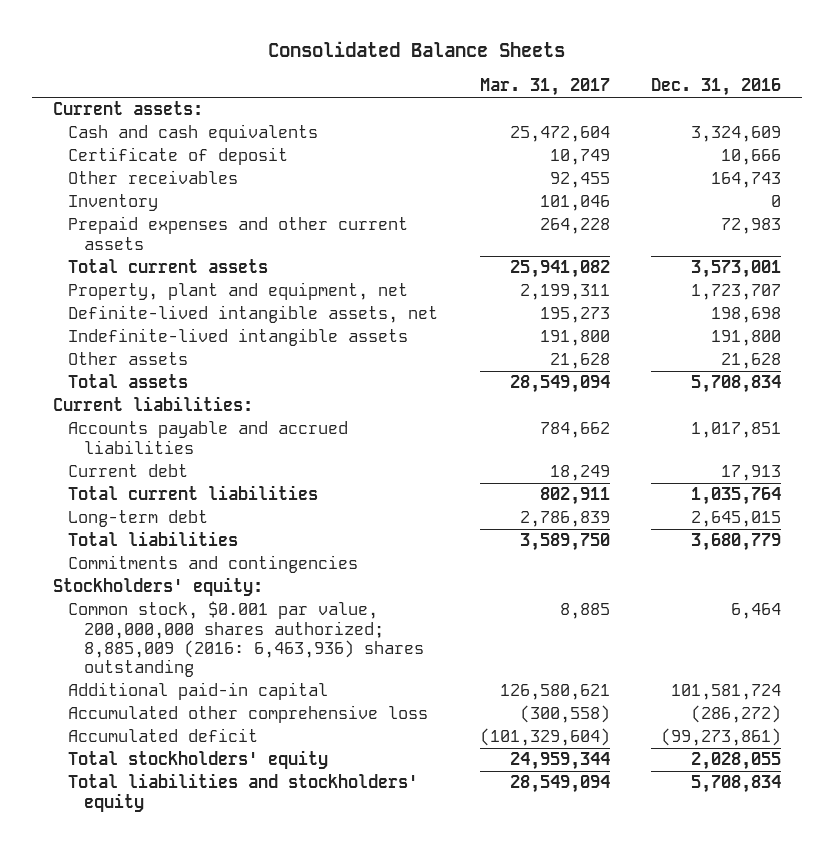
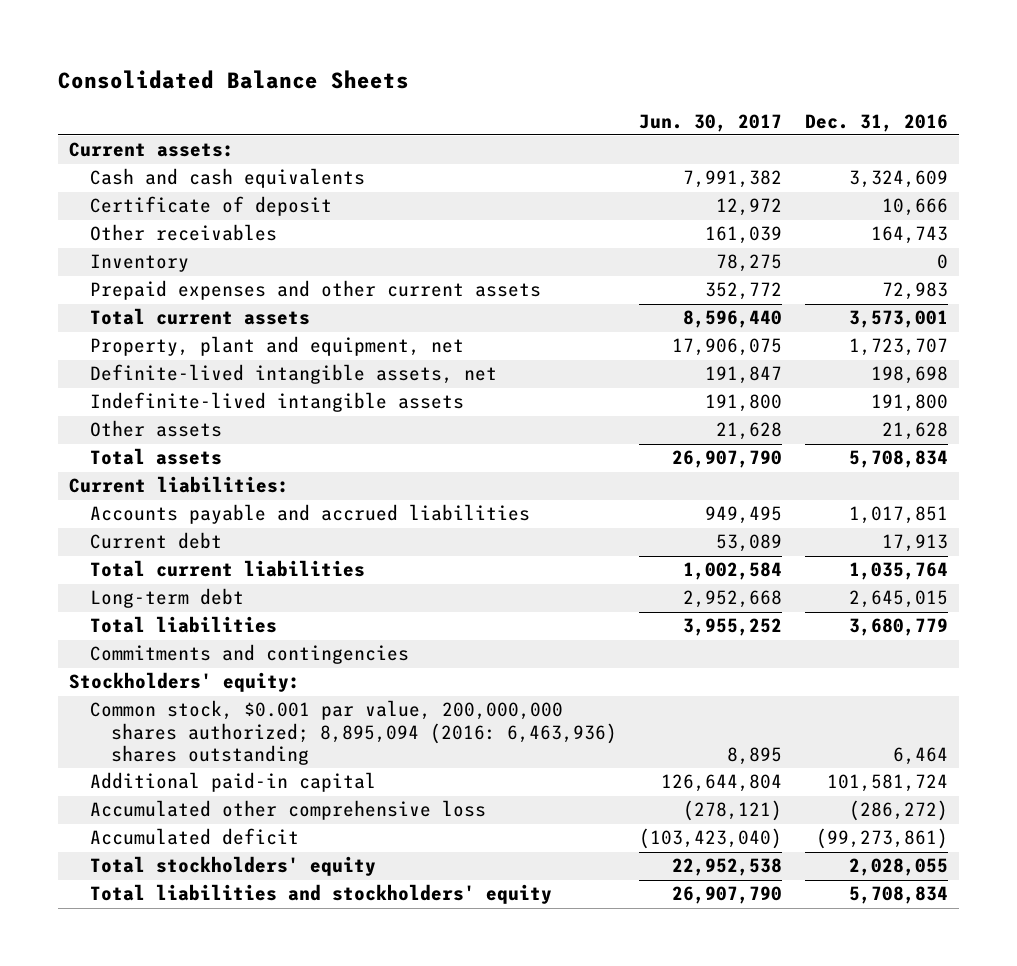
[479,78,610,97] Mar. 31, 2017 -> none
none -> [639,113,783,132] Jun. 30, 2017
[68,601,424,677] Common stock, $0.001 par value, 200,000,000 shares authorized; 8,885,009 (2016: 6,463,936) shares outstanding -> [90,700,618,765] Common stock, $0.001 par value, 200,000,000 shares authorized; 8,895,094 (2016: 6,463,936) shares outstanding

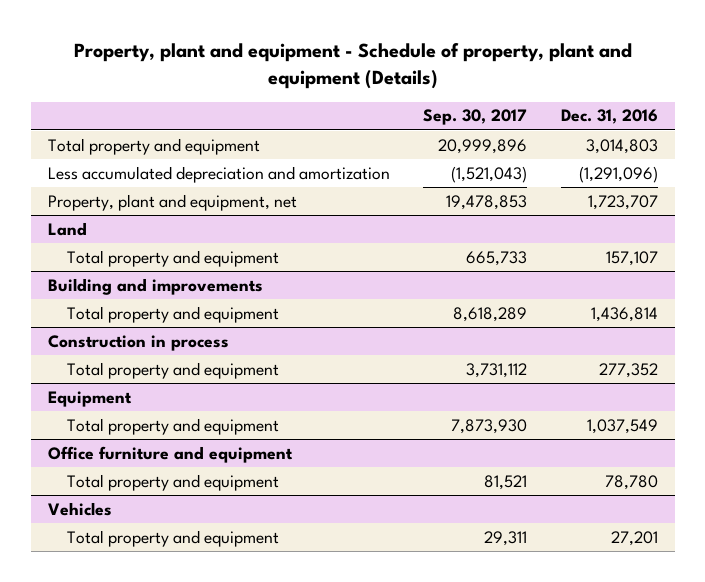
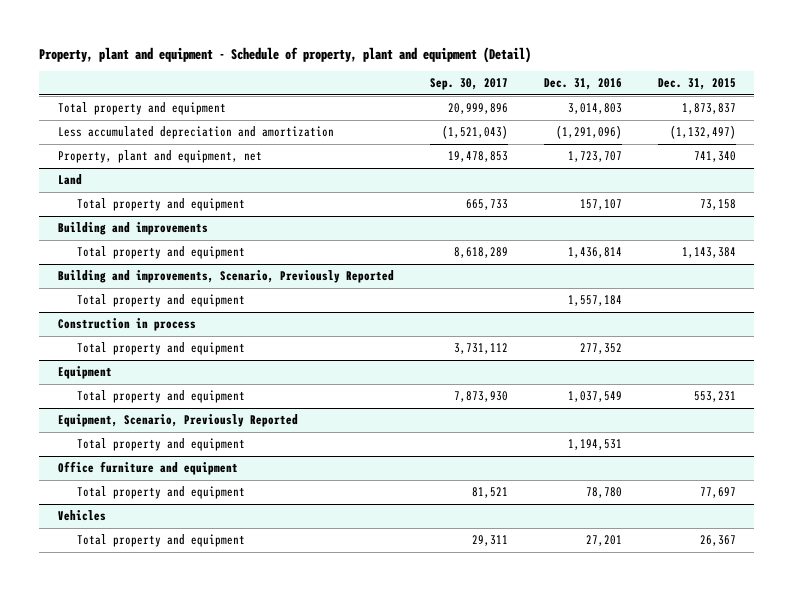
[73,43,632,90] Property, plant and equipment - Schedule of property, plant and equipment (Details) -> [39,46,532,63] Property, plant and equipment - Schedule of property, plant and equipment (Detail)
none -> [657,78,736,91] Dec. 31, 2015
none -> [57,270,394,284] Building and improvements, Scenario, Previously Reported
none -> [77,294,246,308] Total property and equipment
none -> [57,414,298,428] Equipment, Scenario, Previously Reported
none -> [77,438,246,452] Total property and equipment

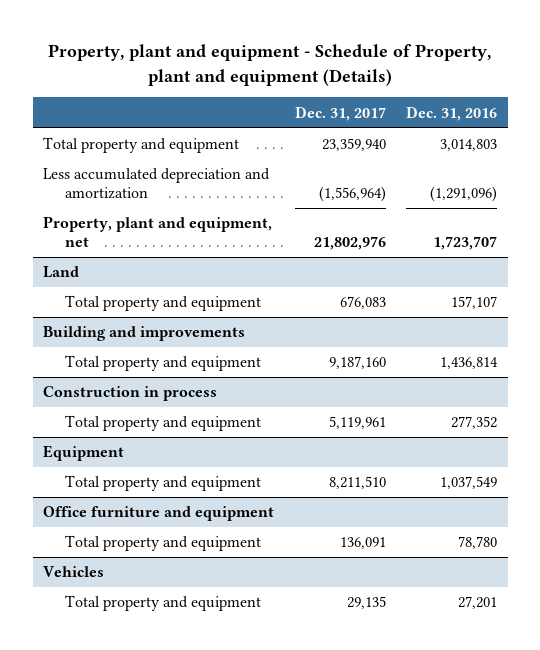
[39,46,532,63] Property, plant and equipment - Schedule of property, plant and equipment (Detail) -> [48,44,492,86] Property, plant and equipment - Schedule of Property, plant and equipment (Details)
[429,78,508,91] Sep. 30, 2017 -> none
[657,78,736,91] Dec. 31, 2015 -> none
none -> [294,105,386,121] Dec. 31, 2017
[57,270,394,284] Building and improvements, Scenario, Previously Reported -> none
[77,294,246,308] Total property and equipment -> none
[57,414,298,428] Equipment, Scenario, Previously Reported -> none
[77,438,246,452] Total property and equipment -> none

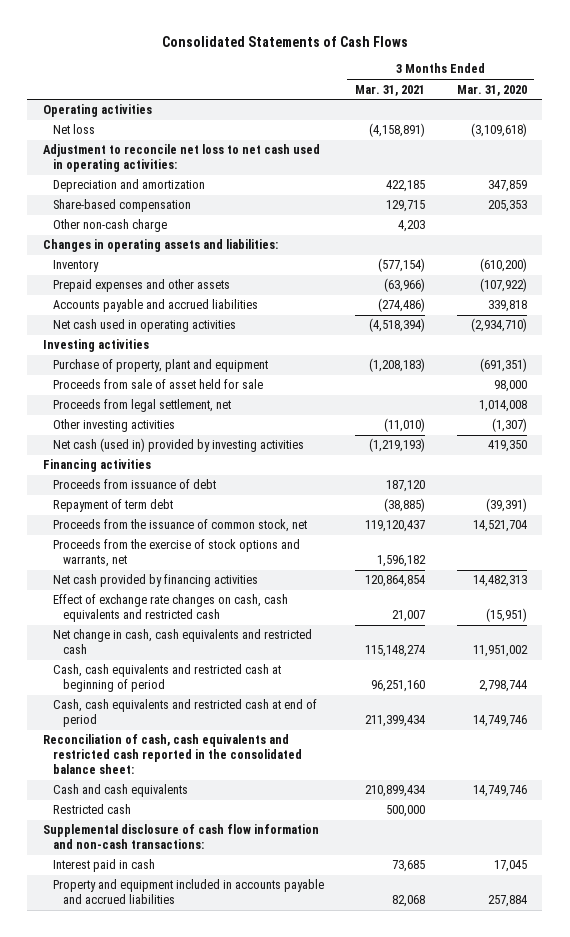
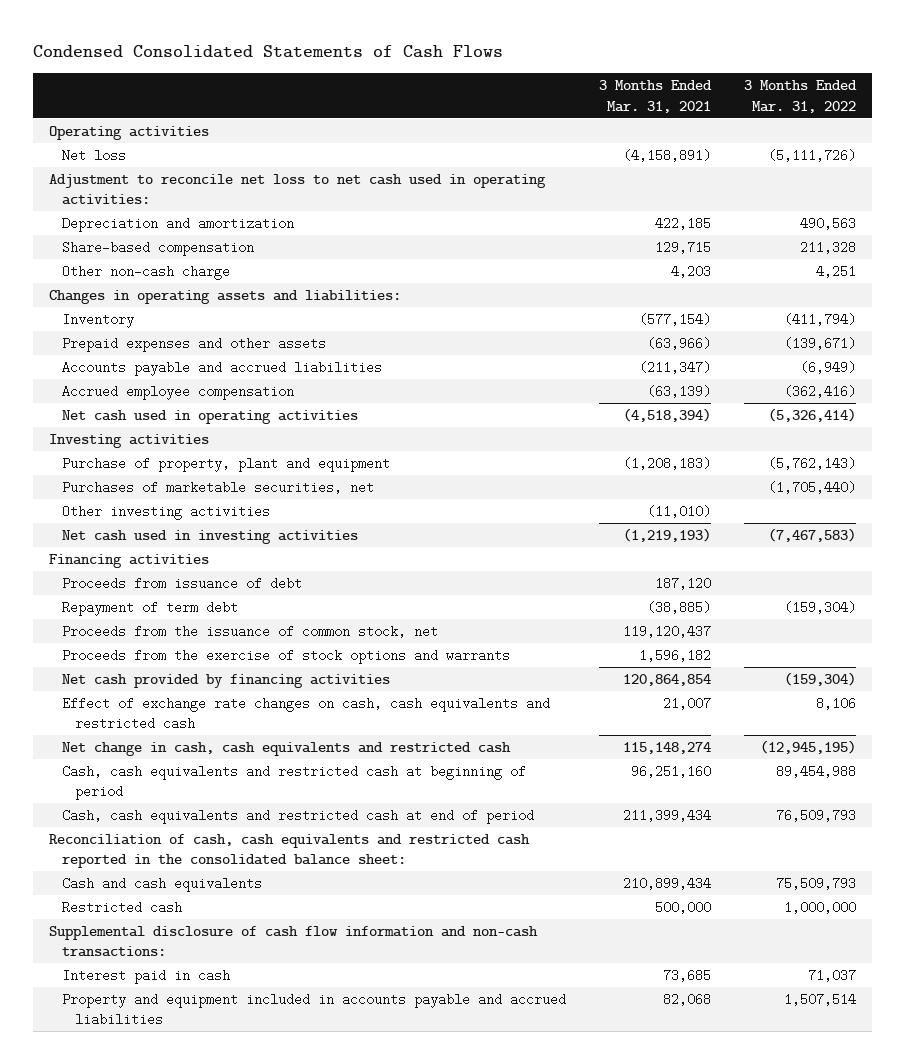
[161,35,408,47] Consolidated Statements of Cash Flows -> [32,45,503,59] Condensed Consolidated Statements of Cash Flows
[456,84,527,96] Mar. 31, 2020 -> none
none -> [743,80,857,113] 3 Months Ended Mar. 31, 2022
[378,298,426,313] (274,486) -> [639,360,712,374] (211,347)
none -> [62,384,295,400] Accrued employee compensation
[52,379,263,390] Proceeds from sale of asset held for sale -> none
[52,399,231,413] Proceeds from legal settlement, net -> none
none -> [62,480,375,494] Purchases of marketable securities, net
[52,438,304,453] Net cash (used in) provided by investing activities -> [62,529,359,544] Net cash used in investing activities
[52,539,300,568] Proceeds from the exercise of stock options and warrants, net -> [62,648,511,664] Proceeds from the exercise of stock options and warrants

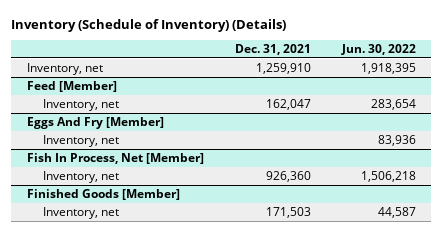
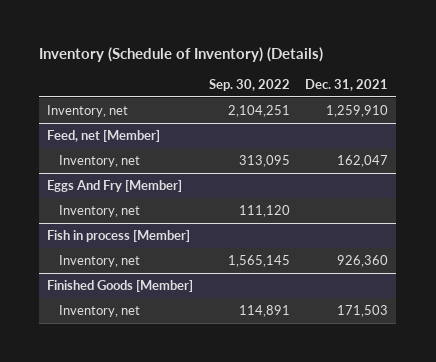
[340,44,416,56] Jun. 30, 2022 -> none
none -> [208,79,290,92] Sep. 30, 2022
[26,80,117,92] Feed [Member] -> [47,129,161,142] Feed, net [Member]
[26,152,204,164] Fish In Process, Net [Member] -> [47,229,191,242] Fish in process [Member]

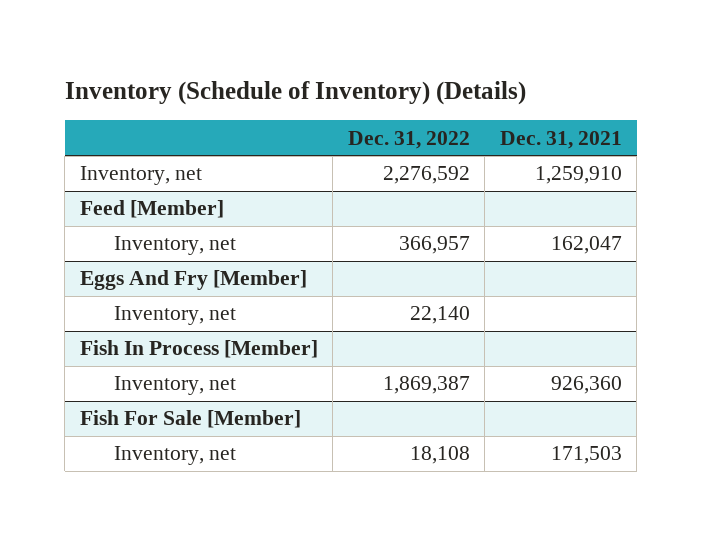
[208,79,290,92] Sep. 30, 2022 -> none
none -> [347,130,470,149] Dec. 31, 2022
[47,129,161,142] Feed, net [Member] -> [79,200,224,219] Feed [Member]
[47,229,191,242] Fish in process [Member] -> [79,340,318,359] Fish In Process [Member]
[47,279,194,292] Finished Goods [Member] -> none
none -> [79,410,301,429] Fish For Sale [Member]

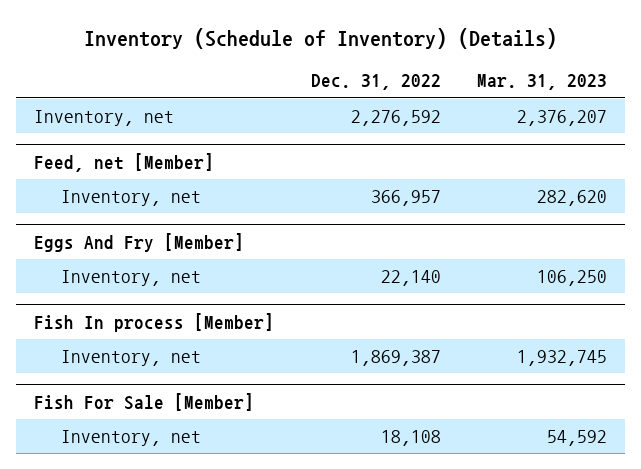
[499,130,622,149] Dec. 31, 2021 -> none
none -> [477,74,608,91] Mar. 31, 2023
[79,200,224,219] Feed [Member] -> [34,152,215,172] Feed, net [Member]
[79,340,318,359] Fish In Process [Member] -> [34,312,275,332] Fish In process [Member]

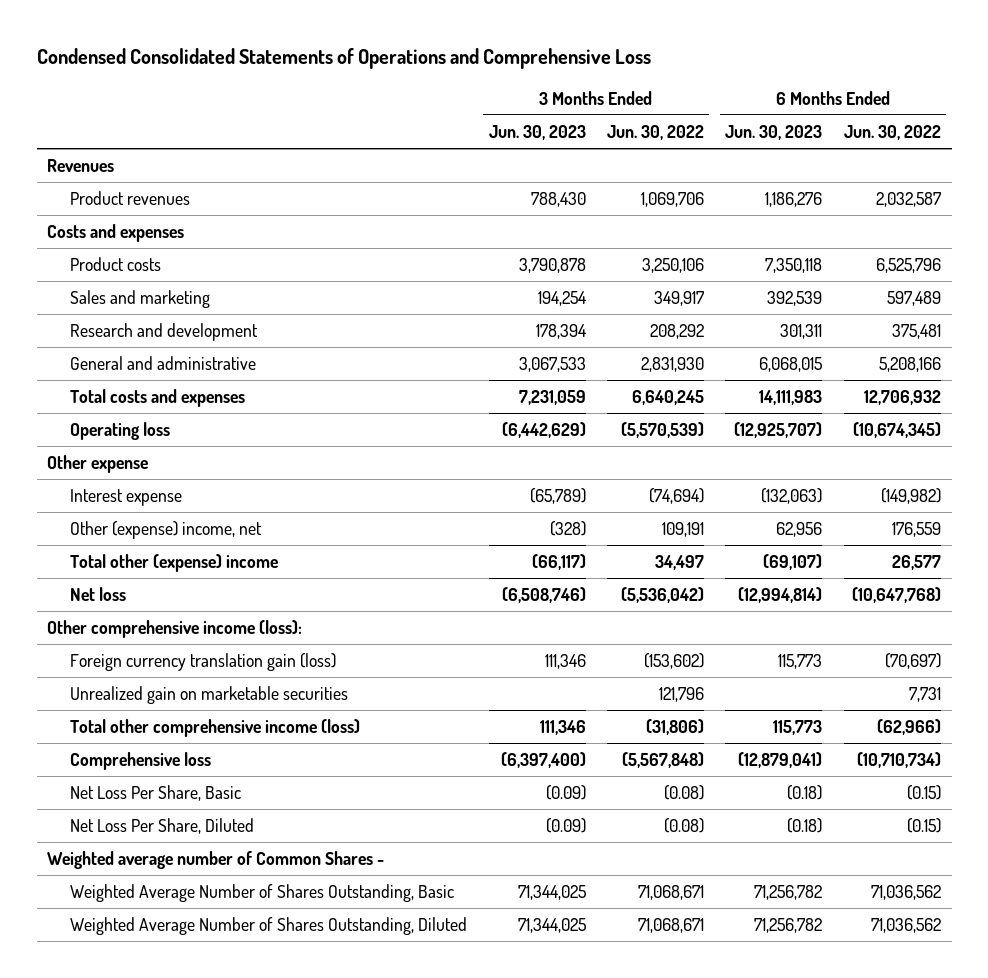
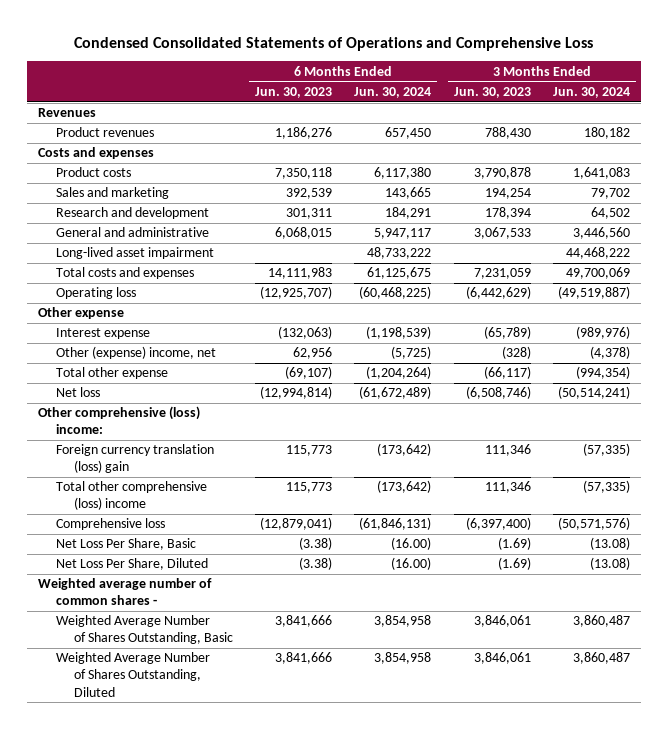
[607,124,705,140] Jun. 30, 2022 -> none
[843,124,941,140] Jun. 30, 2022 -> none
none -> [354,87,432,99] Jun. 30, 2024
none -> [552,87,630,99] Jun. 30, 2024
none -> [56,247,215,260] Long-lived asset impairment
[70,554,279,573] Total other (expense) income -> [56,367,169,380] Total other expense
[70,686,349,705] Unrealized gain on marketable securities -> none
[47,620,303,639] Other comprehensive income (loss): -> [38,406,201,435] Other comprehensive (loss) income:
[70,653,337,672] Foreign currency translation gain (loss) -> [56,444,215,474] Foreign currency translation (loss) gain
[70,719,361,738] Total other comprehensive income (loss) -> [56,481,208,511] Total other comprehensive (loss) income
[545,785,586,801] (0.09) -> [497,537,531,551] (1.69)
[787,785,823,801] (0.18) -> [299,537,333,551] (3.38)
[545,818,586,834] (0.09) -> [497,557,531,571] (1.69)
[787,818,823,834] (0.18) -> [299,557,333,571] (3.38)
[47,851,385,870] Weighted average number of Common Shares - -> [38,578,213,606] Weighted average number of common shares -
[517,885,586,901] 71,344,025 -> [473,615,531,628] 3,846,061
[754,885,823,901] 71,256,782 -> [275,615,333,628] 3,841,666
[517,918,586,934] 71,344,025 -> [473,652,531,665] 3,846,061
[754,918,823,934] 71,256,782 -> [275,652,333,665] 3,841,666

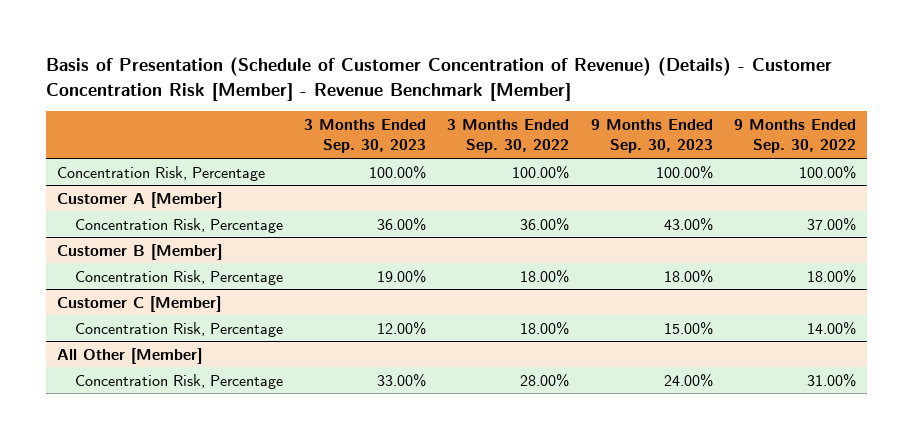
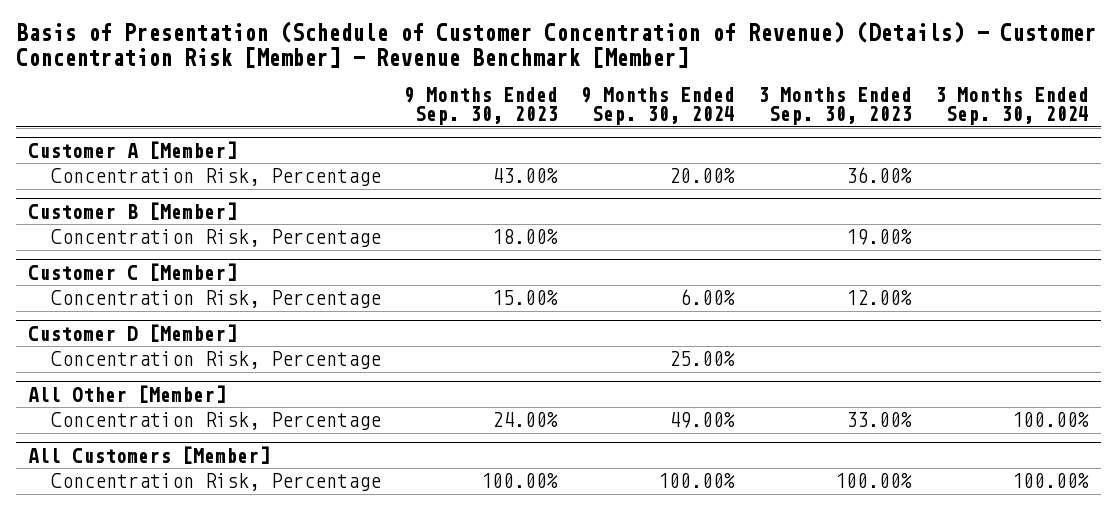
[447,118,570,154] 3 Months Ended Sep. 30, 2022 -> none
[733,118,856,154] 9 Months Ended Sep. 30, 2022 -> none
none -> [581,86,736,126] 9 Months Ended Sep. 30, 2024
none -> [935,86,1090,126] 3 Months Ended Sep. 30, 2024
[57,165,266,181] Concentration Risk, Percentage -> none
none -> [27,323,237,342] Customer D [Member]
none -> [51,351,382,370] Concentration Risk, Percentage
none -> [27,445,270,464] All Customers [Member]
none -> [51,473,382,492] Concentration Risk, Percentage

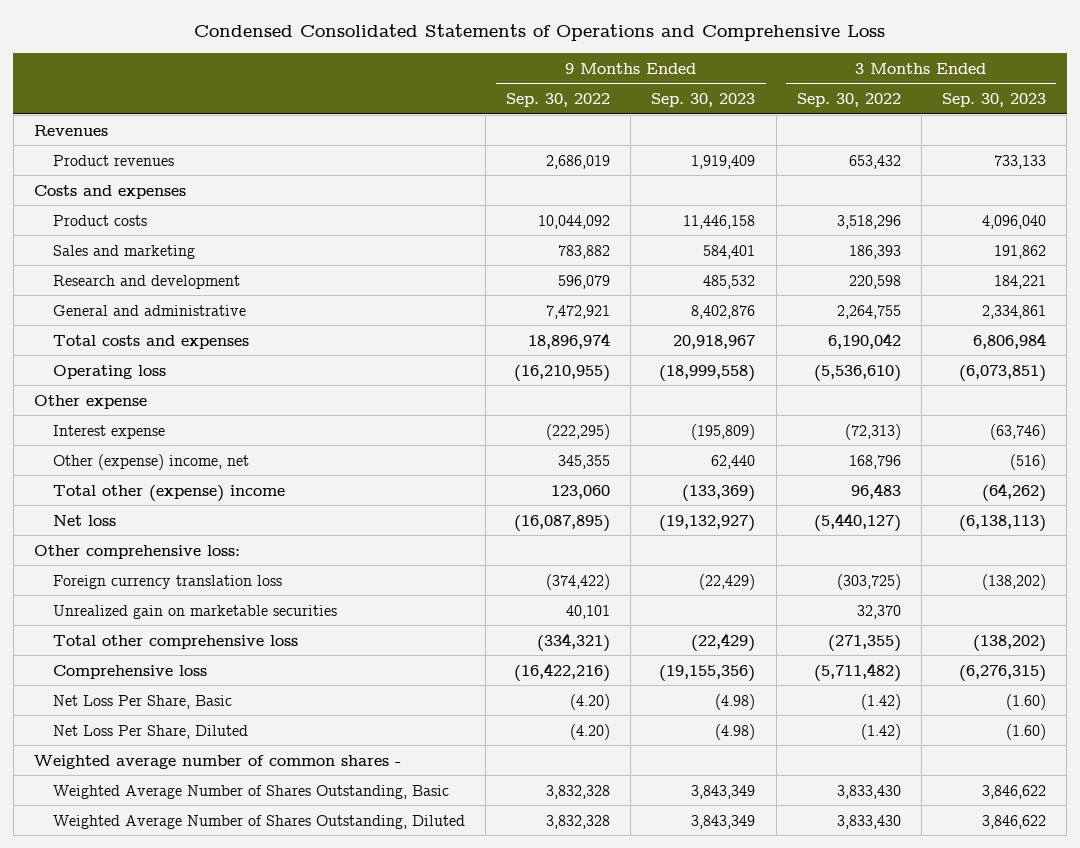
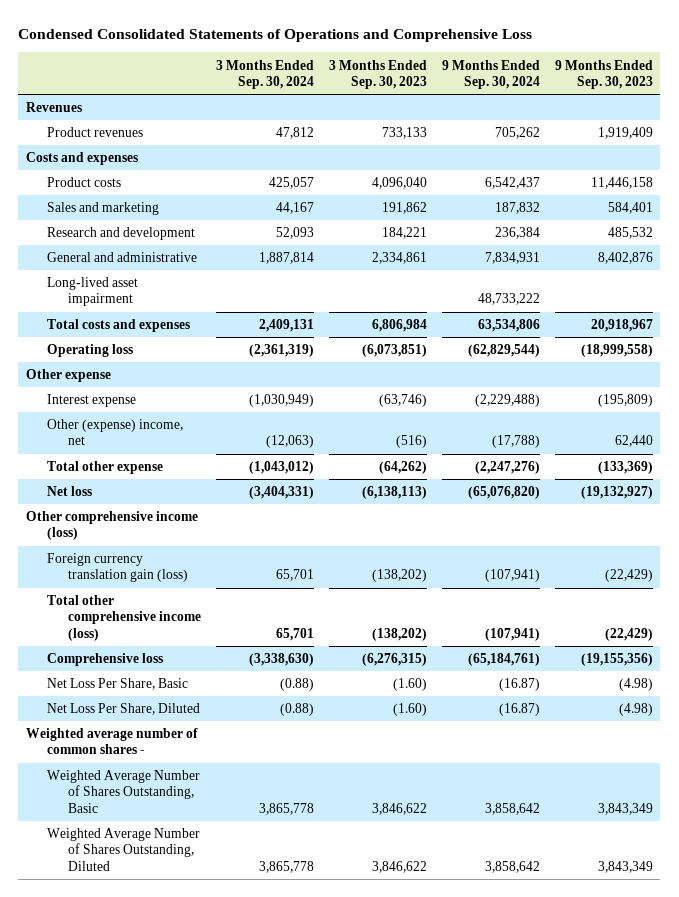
[506,92,611,107] Sep. 30, 2022 -> none
[796,92,901,107] Sep. 30, 2022 -> none
none -> [216,59,315,89] 3 Months Ended Sep. 30, 2024
none -> [441,59,540,89] 9 Months Ended Sep. 30, 2024
none -> [47,277,139,307] Long-lived asset impairment
[52,484,285,502] Total other (expense) income -> [47,461,164,475] Total other expense
[52,604,337,619] Unrealized gain on marketable securities -> none
[33,544,240,559] Other comprehensive loss: -> [25,511,198,541] Other comprehensive income (loss)
[52,574,282,589] Foreign currency translation loss -> [47,553,189,583] Foreign currency translation gain (loss)
[52,634,298,649] Total other comprehensive loss -> [47,595,202,641] Total other comprehensive income (loss)

